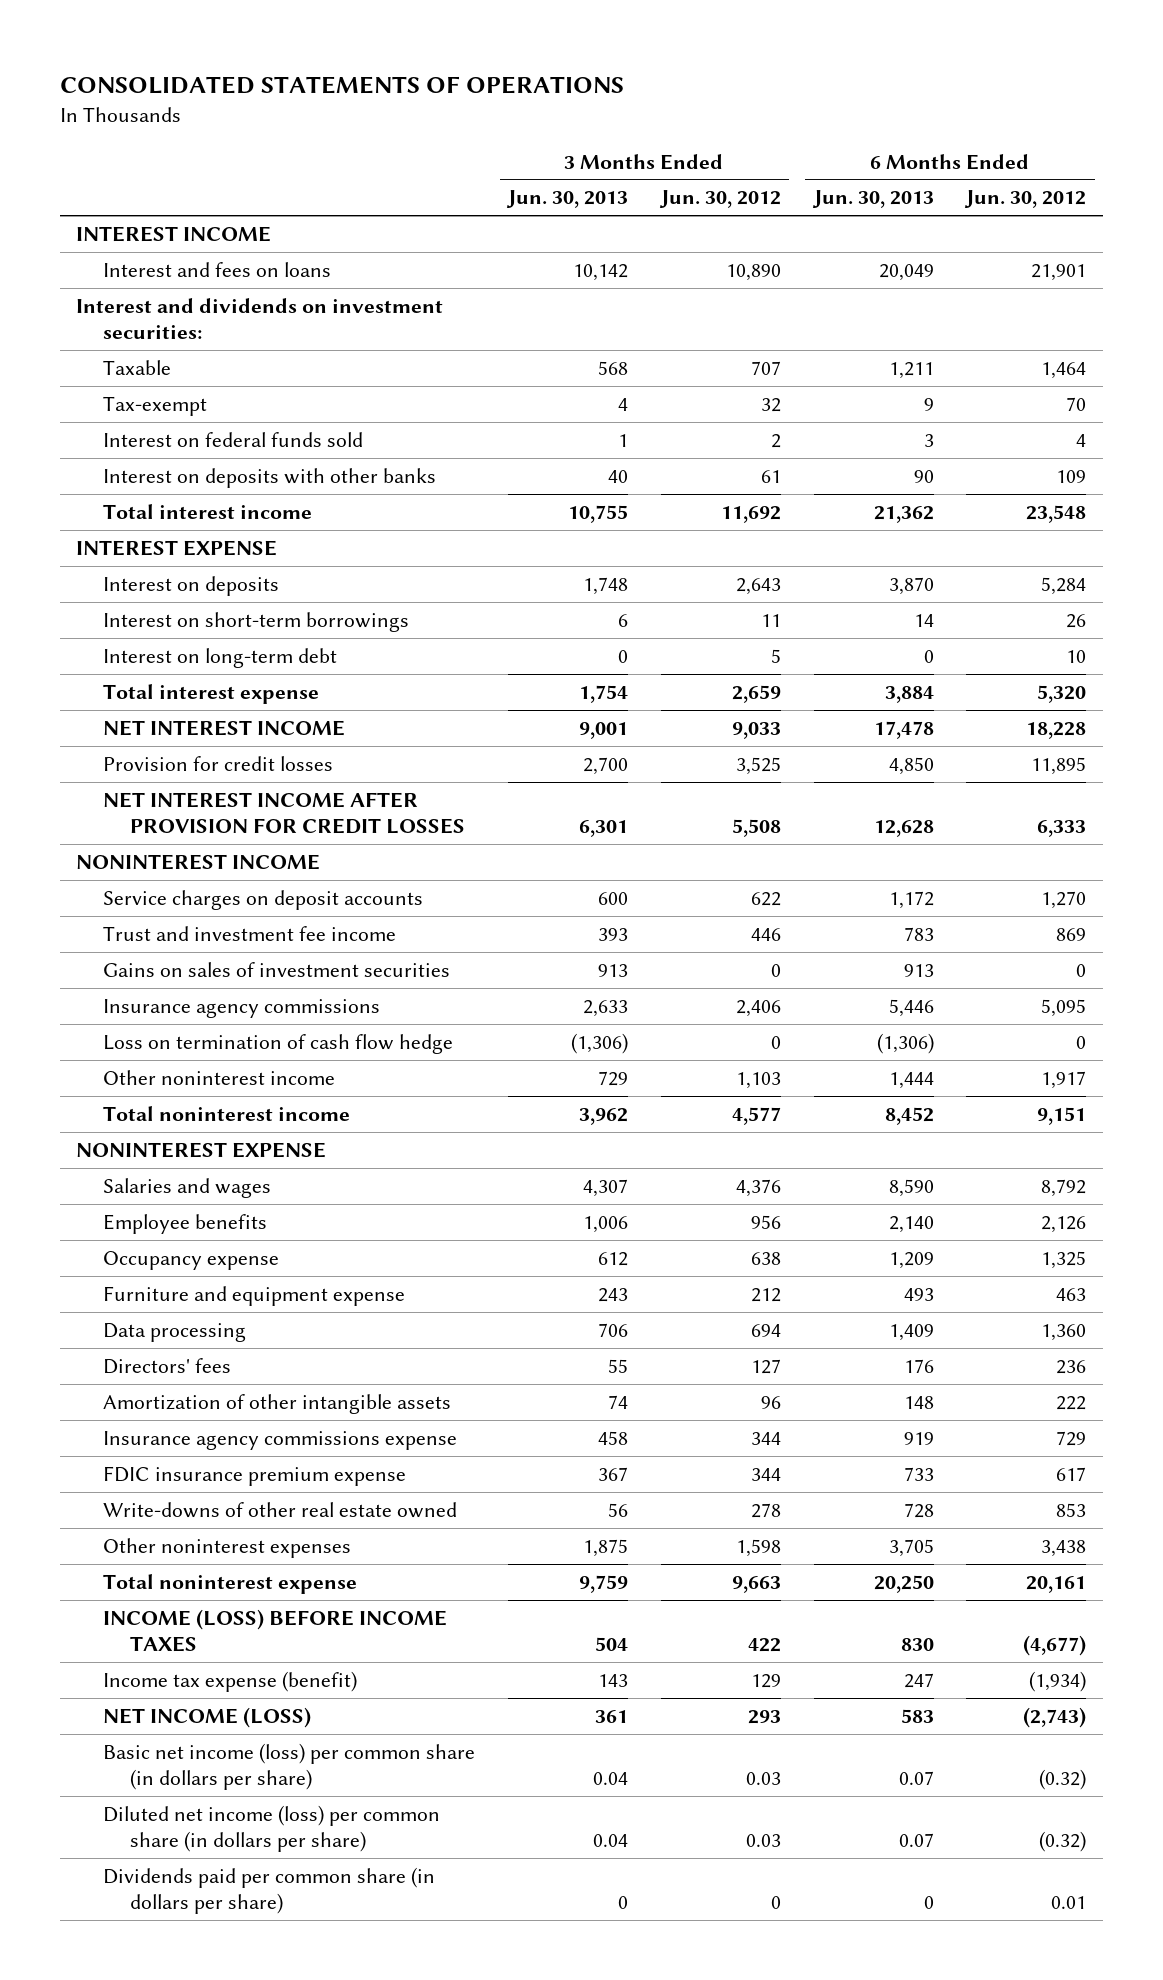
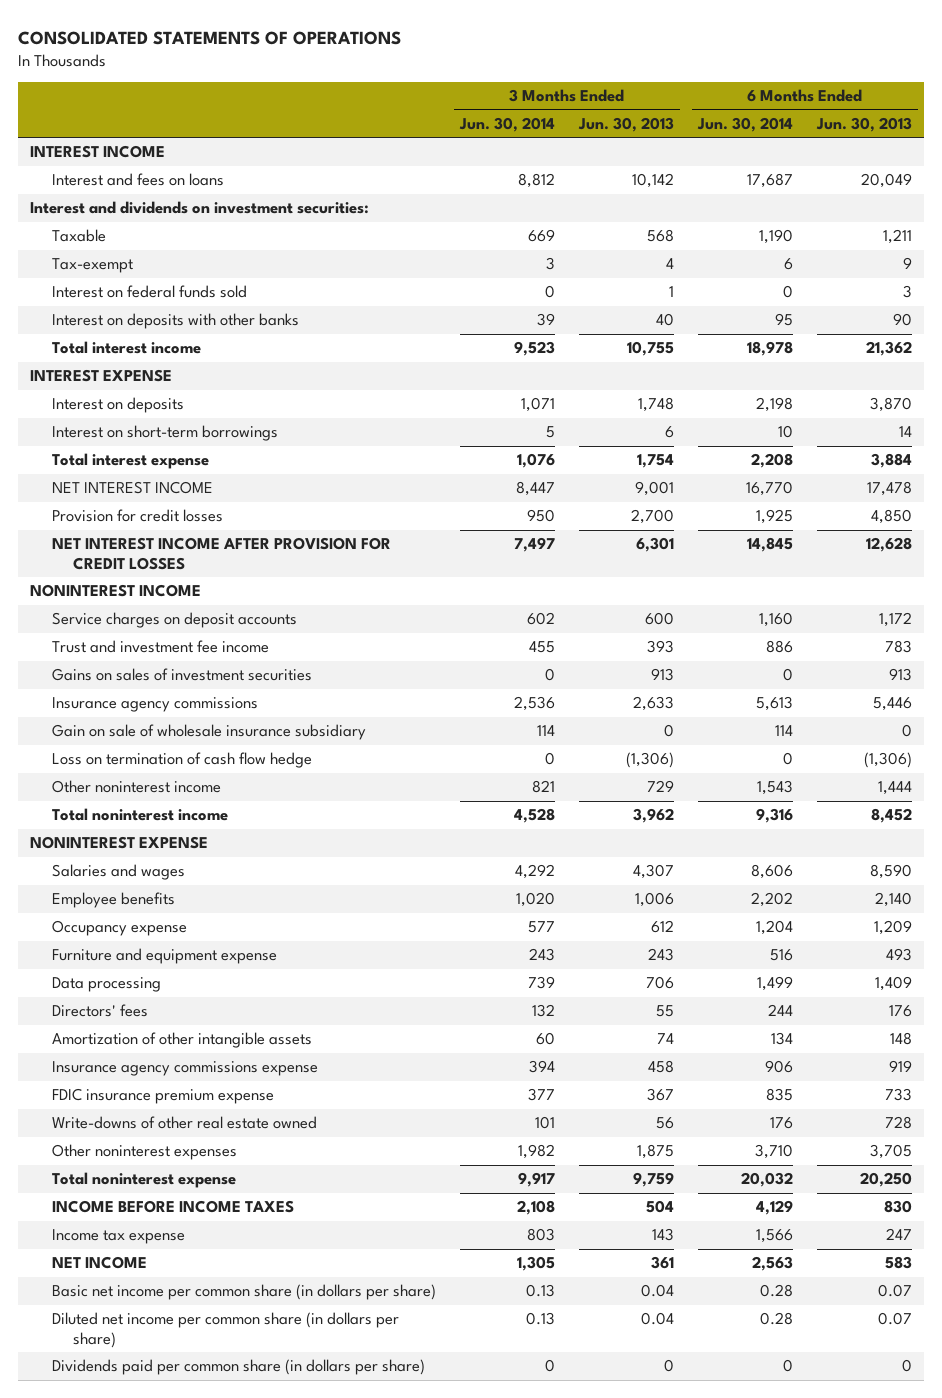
[658,190,781,209] Jun. 30, 2012 -> none
[964,190,1087,209] Jun. 30, 2012 -> none
none -> [458,116,555,132] Jun. 30, 2014
none -> [696,116,793,132] Jun. 30, 2014
[103,647,338,668] Interest on long-term debt -> none
none -> [51,724,366,741] Gain on sale of wholesale insurance subsidiary
[103,1608,448,1653] INCOME (LOSS) BEFORE INCOME TAXES -> [51,1200,294,1214] INCOME BEFORE INCOME TAXES
[103,1670,358,1692] Income tax expense (benefit) -> [51,1229,185,1245] Income tax expense
[103,1706,312,1728] NET INCOME (LOSS) -> [51,1256,147,1270] NET INCOME
[103,1742,476,1791] Basic net income (loss) per common share (in dollars per share) -> [51,1284,436,1301] Basic net income per common share (in dollars per share)
[103,1804,441,1853] Diluted net income (loss) per common share (in dollars per share) -> [51,1312,399,1348] Diluted net income per common share (in dollars per share)

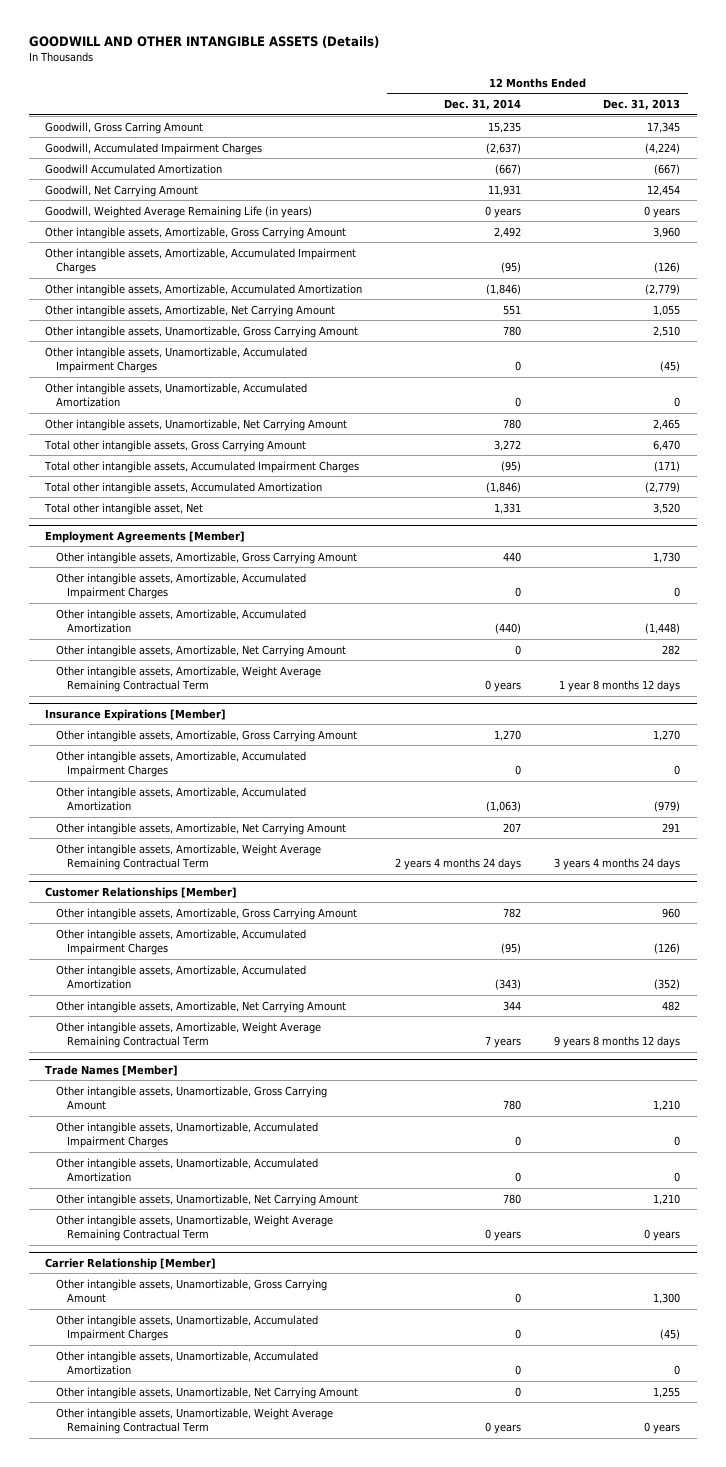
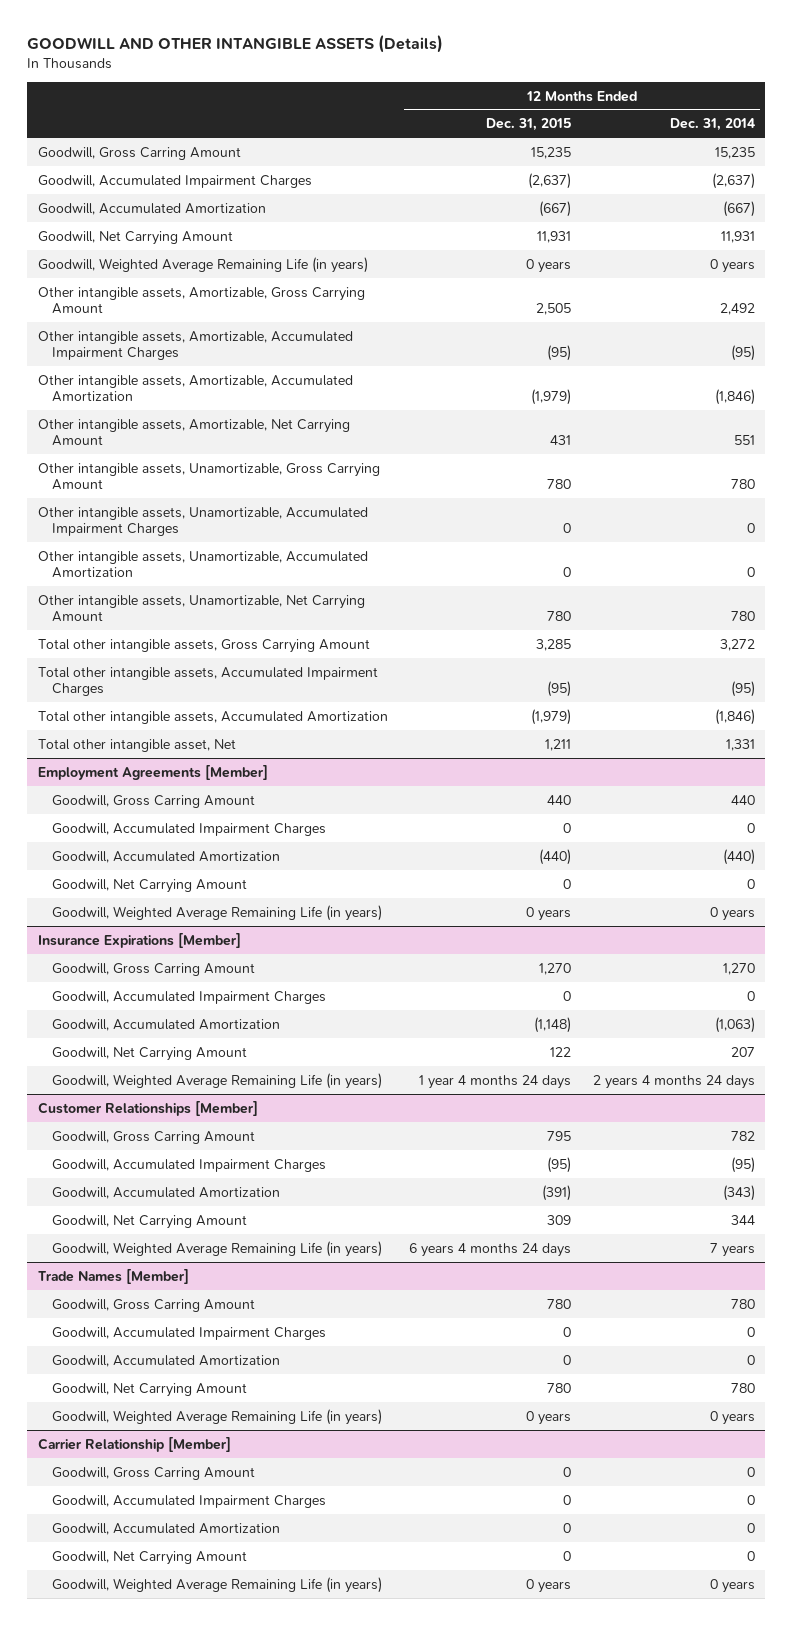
[603,98,681,110] Dec. 31, 2013 -> none
none -> [486,118,572,132] Dec. 31, 2015
[45,163,223,174] Goodwill Accumulated Amortization -> [38,202,267,215] Goodwill, Accumulated Amortization
[56,551,358,564] Other intangible assets, Amortizable, Gross Carrying Amount -> none
[56,572,307,599] Other intangible assets, Amortizable, Accumulated Impairment Charges -> none
[56,608,307,633] Other intangible assets, Amortizable, Accumulated Amortization -> none
[56,644,347,657] Other intangible assets, Amortizable, Net Carrying Amount -> none
[56,665,322,692] Other intangible assets, Amortizable, Weight Average Remaining Contractual Term -> none
none -> [52,794,256,808] Goodwill, Gross Carring Amount
none -> [52,822,327,836] Goodwill, Accumulated Impairment Charges
none -> [52,850,281,863] Goodwill, Accumulated Amortization
none -> [52,878,248,893] Goodwill, Net Carrying Amount
none -> [52,904,383,921] Goodwill, Weighted Average Remaining Life (in years)
[56,750,307,777] Other intangible assets, Amortizable, Accumulated Impairment Charges -> none
[56,822,347,835] Other intangible assets, Amortizable, Net Carrying Amount -> none
[56,729,358,742] Other intangible assets, Amortizable, Gross Carrying Amount -> [52,962,256,976] Goodwill, Gross Carring Amount
none -> [52,990,327,1004] Goodwill, Accumulated Impairment Charges
[56,786,307,811] Other intangible assets, Amortizable, Accumulated Amortization -> [52,1018,281,1031] Goodwill, Accumulated Amortization
none -> [52,1046,248,1061] Goodwill, Net Carrying Amount
[56,843,322,870] Other intangible assets, Amortizable, Weight Average Remaining Contractual Term -> [52,1072,383,1089] Goodwill, Weighted Average Remaining Life (in years)
[56,928,307,955] Other intangible assets, Amortizable, Accumulated Impairment Charges -> none
[56,1021,322,1048] Other intangible assets, Amortizable, Weight Average Remaining Contractual Term -> none
[56,907,358,920] Other intangible assets, Amortizable, Gross Carrying Amount -> [52,1130,256,1144] Goodwill, Gross Carring Amount
none -> [52,1158,327,1172] Goodwill, Accumulated Impairment Charges
[56,964,307,989] Other intangible assets, Amortizable, Accumulated Amortization -> [52,1186,281,1199] Goodwill, Accumulated Amortization
[56,1000,347,1013] Other intangible assets, Amortizable, Net Carrying Amount -> [52,1214,248,1229] Goodwill, Net Carrying Amount
none -> [52,1240,383,1257] Goodwill, Weighted Average Remaining Life (in years)
[56,1085,328,1110] Other intangible assets, Unamortizable, Gross Carrying Amount -> none
[56,1121,319,1148] Other intangible assets, Unamortizable, Accumulated Impairment Charges -> none
[56,1157,319,1182] Other intangible assets, Unamortizable, Accumulated Amortization -> none
[56,1193,359,1206] Other intangible assets, Unamortizable, Net Carrying Amount -> none
[56,1214,334,1241] Other intangible assets, Unamortizable, Weight Average Remaining Contractual Term -> none
none -> [52,1298,256,1312] Goodwill, Gross Carring Amount
none -> [52,1326,327,1340] Goodwill, Accumulated Impairment Charges
none -> [52,1354,281,1367] Goodwill, Accumulated Amortization
none -> [52,1382,248,1397] Goodwill, Net Carrying Amount
none -> [52,1408,383,1425] Goodwill, Weighted Average Remaining Life (in years)
[56,1278,328,1303] Other intangible assets, Unamortizable, Gross Carrying Amount -> none
[56,1314,319,1341] Other intangible assets, Unamortizable, Accumulated Impairment Charges -> none
[56,1350,319,1375] Other intangible assets, Unamortizable, Accumulated Amortization -> none
[56,1386,359,1399] Other intangible assets, Unamortizable, Net Carrying Amount -> none
[56,1407,334,1434] Other intangible assets, Unamortizable, Weight Average Remaining Contractual Term -> none
none -> [52,1466,256,1480] Goodwill, Gross Carring Amount
none -> [52,1494,327,1508] Goodwill, Accumulated Impairment Charges
none -> [52,1522,281,1535] Goodwill, Accumulated Amortization
none -> [52,1550,248,1565] Goodwill, Net Carrying Amount
none -> [52,1576,383,1593] Goodwill, Weighted Average Remaining Life (in years)

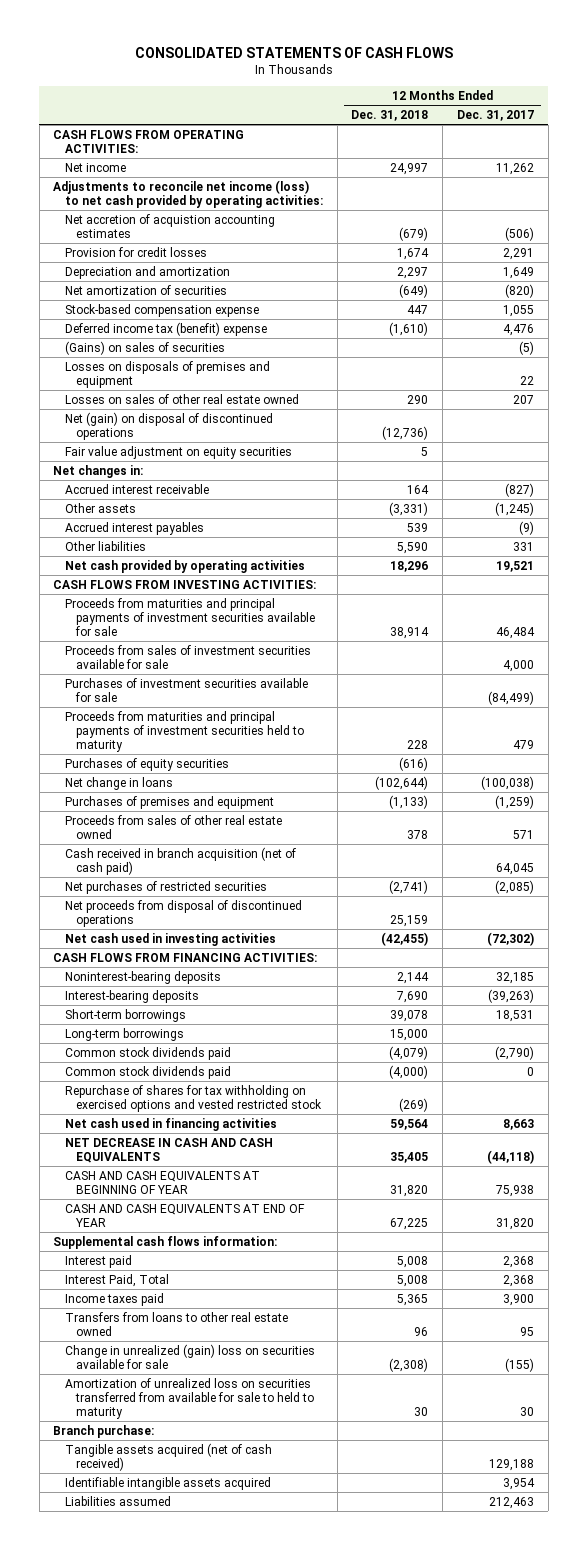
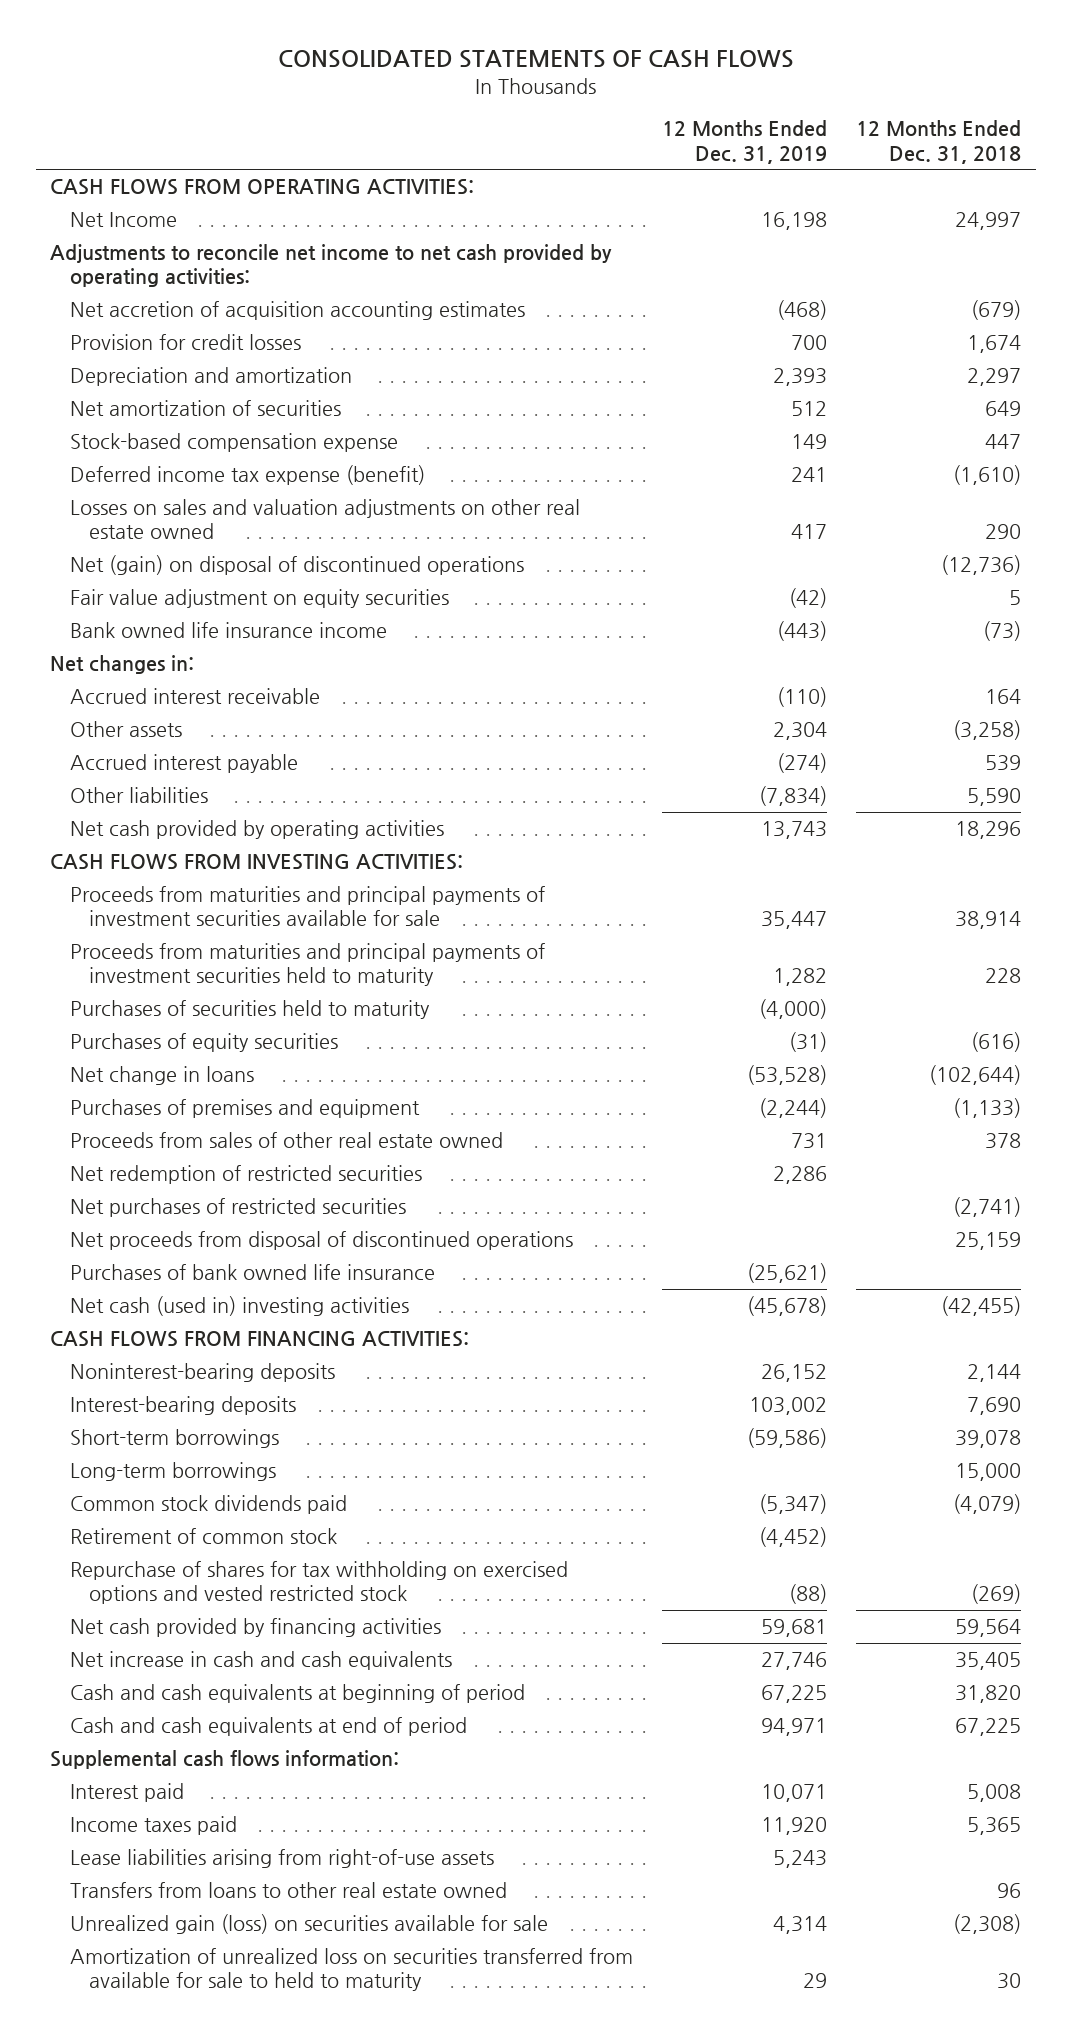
[457,109,535,121] Dec. 31, 2017 -> none
none -> [661,120,827,164] 12 Months Ended Dec. 31, 2019
[64,162,126,172] Net income -> [69,212,177,228] Net Income
[53,179,323,208] Adjustments to reconcile net income (loss) to net cash provided by operating activities: -> [50,244,613,288] Adjustments to reconcile net income to net cash provided by operating activities:
[64,213,275,238] Net accretion of acquistion accounting estimates -> [69,301,525,321] Net accretion of acquisition accounting estimates
[399,283,429,298] (649) -> [984,401,1021,417] 649
[64,340,225,355] (Gains) on sales of securities -> none
[64,360,270,388] Losses on disposals of premises and equipment -> none
[64,321,267,336] Deferred income tax (benefit) expense -> [69,465,425,486] Deferred income tax expense (benefit)
[64,393,299,404] Losses on sales of other real estate owned -> [69,499,580,540] Losses on sales and valuation adjustments on other real estate owned
none -> [69,622,387,639] Bank owned life insurance income
[389,501,429,516] (3,331) -> [952,720,1021,741] (3,258)
[64,521,204,535] Accrued interest payables -> [69,754,298,774] Accrued interest payable
[64,644,311,669] Proceeds from sales of investment securities available for sale -> none
[64,677,308,702] Purchases of investment securities available for sale -> none
none -> [69,1000,430,1020] Purchases of securities held to maturity
[64,846,296,875] Cash received in branch acquisition (net of cash paid) -> none
none -> [69,1165,422,1185] Net redemption of restricted securities
none -> [69,1264,435,1281] Purchases of bank owned life insurance
[64,932,276,946] Net cash used in investing activities -> [69,1296,409,1317] Net cash (used in) investing activities
[64,1065,231,1079] Common stock dividends paid -> none
none -> [69,1528,337,1545] Retirement of common stock
[64,1117,277,1131] Net cash used in financing activities -> [69,1618,441,1638] Net cash provided by financing activities
[64,1137,273,1163] NET DECREASE IN CASH AND CASH EQUIVALENTS -> [69,1651,452,1671] Net increase in cash and cash equivalents
[64,1170,260,1194] CASH AND CASH EQUIVALENTS AT BEGINNING OF YEAR -> [69,1684,525,1704] Cash and cash equivalents at beginning of period
[64,1203,305,1227] CASH AND CASH EQUIVALENTS AT END OF YEAR -> [69,1717,467,1737] Cash and cash equivalents at end of period
[64,1273,169,1287] Interest Paid, Total -> none
none -> [69,1849,494,1869] Lease liabilities arising from right-of-use assets
[64,1343,315,1369] Change in unrealized (gain) loss on securities available for sale -> [69,1914,548,1935] Unrealized gain (loss) on securities available for sale
[53,1424,155,1438] Branch purchase: -> none
[64,1442,272,1471] Tangible assets acquired (net of cash received) -> none
[64,1476,271,1490] Identifiable intangible assets acquired -> none
[64,1495,171,1506] Liabilities assumed -> none

